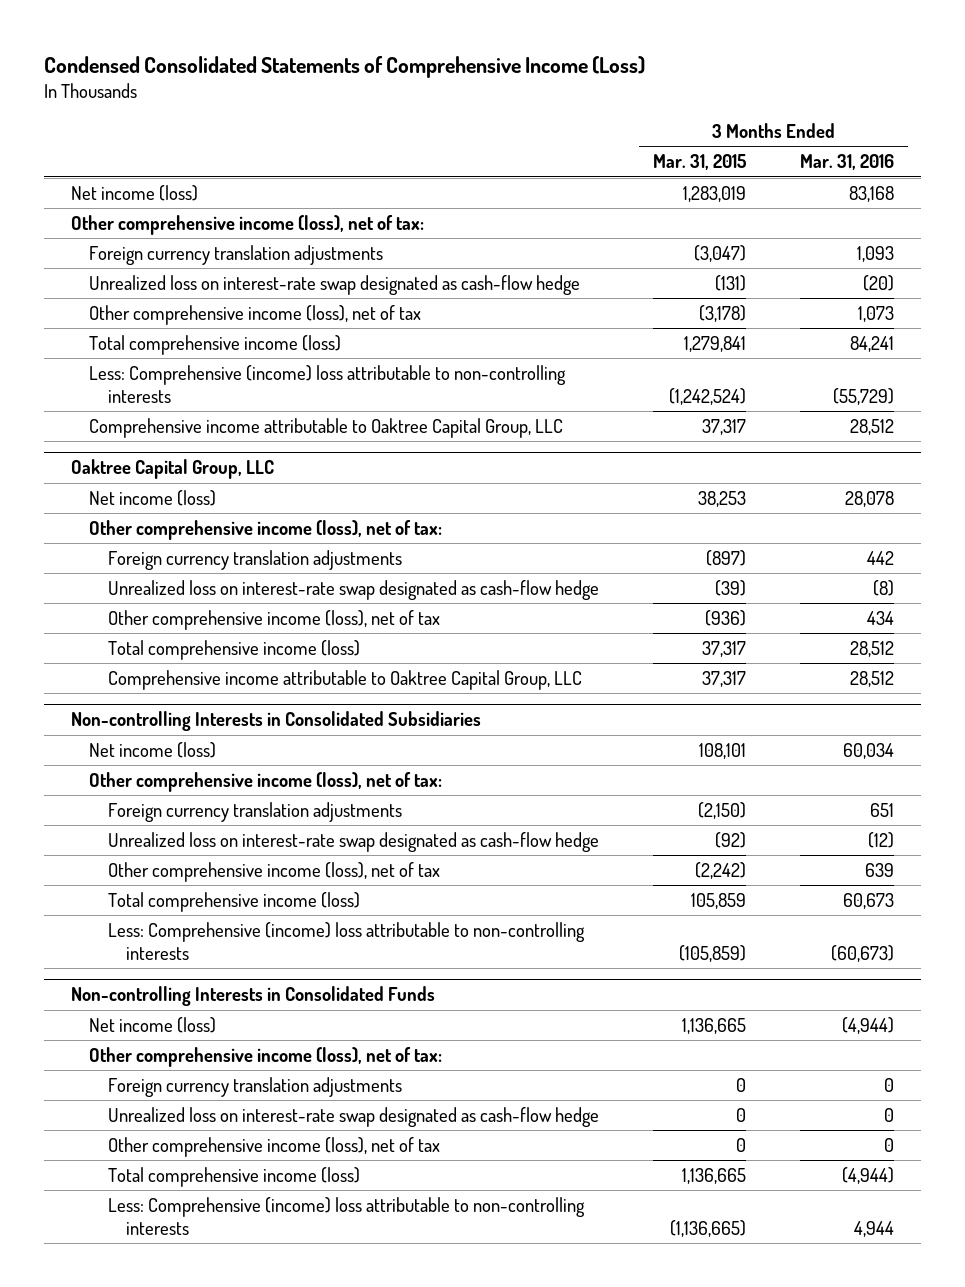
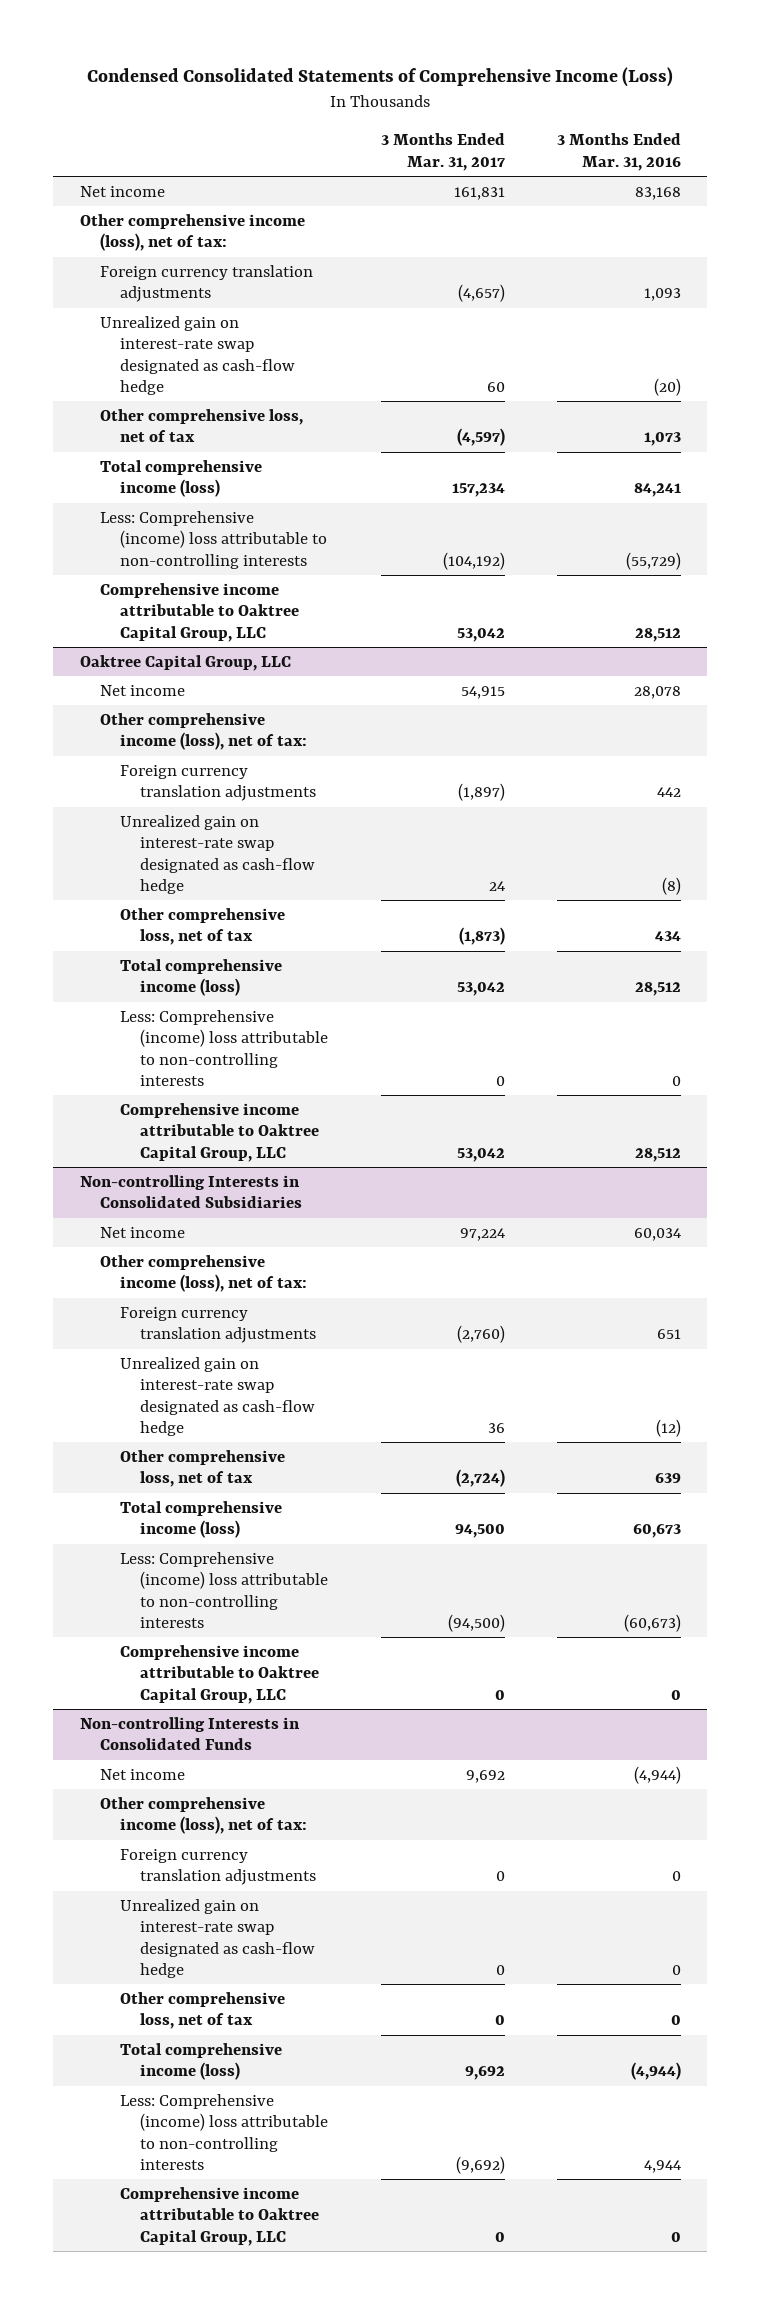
[652,154,746,171] Mar. 31, 2015 -> none
none -> [380,133,505,171] 3 Months Ended Mar. 31, 2017
[70,184,198,201] Net income (loss) -> [79,185,165,197] Net income
[89,274,581,295] Unrealized loss on interest-rate swap designated as cash-flow hedge -> [99,315,296,395] Unrealized gain on interest-rate swap designated as cash-flow hedge
[89,304,422,325] Other comprehensive income (loss), net of tax -> [99,408,303,443] Other comprehensive loss, net of tax
[89,489,217,506] Net income (loss) -> [99,684,185,696] Net income
[107,579,599,600] Unrealized loss on interest-rate swap designated as cash-flow hedge -> [120,814,316,894] Unrealized gain on interest-rate swap designated as cash-flow hedge
[107,609,440,630] Other comprehensive income (loss), net of tax -> [120,907,286,946] Other comprehensive loss, net of tax
none -> [120,1009,329,1086] Less: Comprehensive (income) loss attributable to non-controlling interests
[89,741,217,758] Net income (loss) -> [99,1226,185,1238] Net income
[107,831,599,852] Unrealized loss on interest-rate swap designated as cash-flow hedge -> [120,1356,316,1436] Unrealized gain on interest-rate swap designated as cash-flow hedge
[107,861,440,882] Other comprehensive income (loss), net of tax -> [120,1449,286,1488] Other comprehensive loss, net of tax
none -> [120,1644,320,1704] Comprehensive income attributable to Oaktree Capital Group, LLC
[89,1016,217,1033] Net income (loss) -> [99,1768,185,1780] Net income
[107,1106,599,1127] Unrealized loss on interest-rate swap designated as cash-flow hedge -> [120,1898,316,1978] Unrealized gain on interest-rate swap designated as cash-flow hedge
[107,1136,440,1157] Other comprehensive income (loss), net of tax -> [120,1991,286,2030] Other comprehensive loss, net of tax
none -> [120,2186,320,2246] Comprehensive income attributable to Oaktree Capital Group, LLC

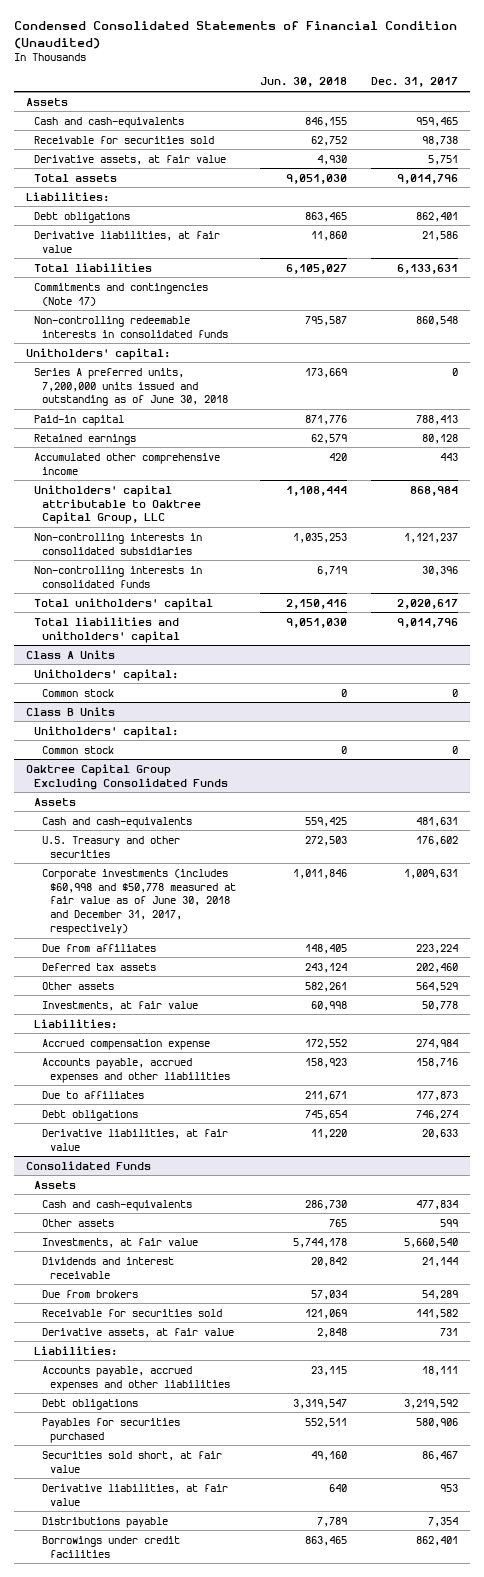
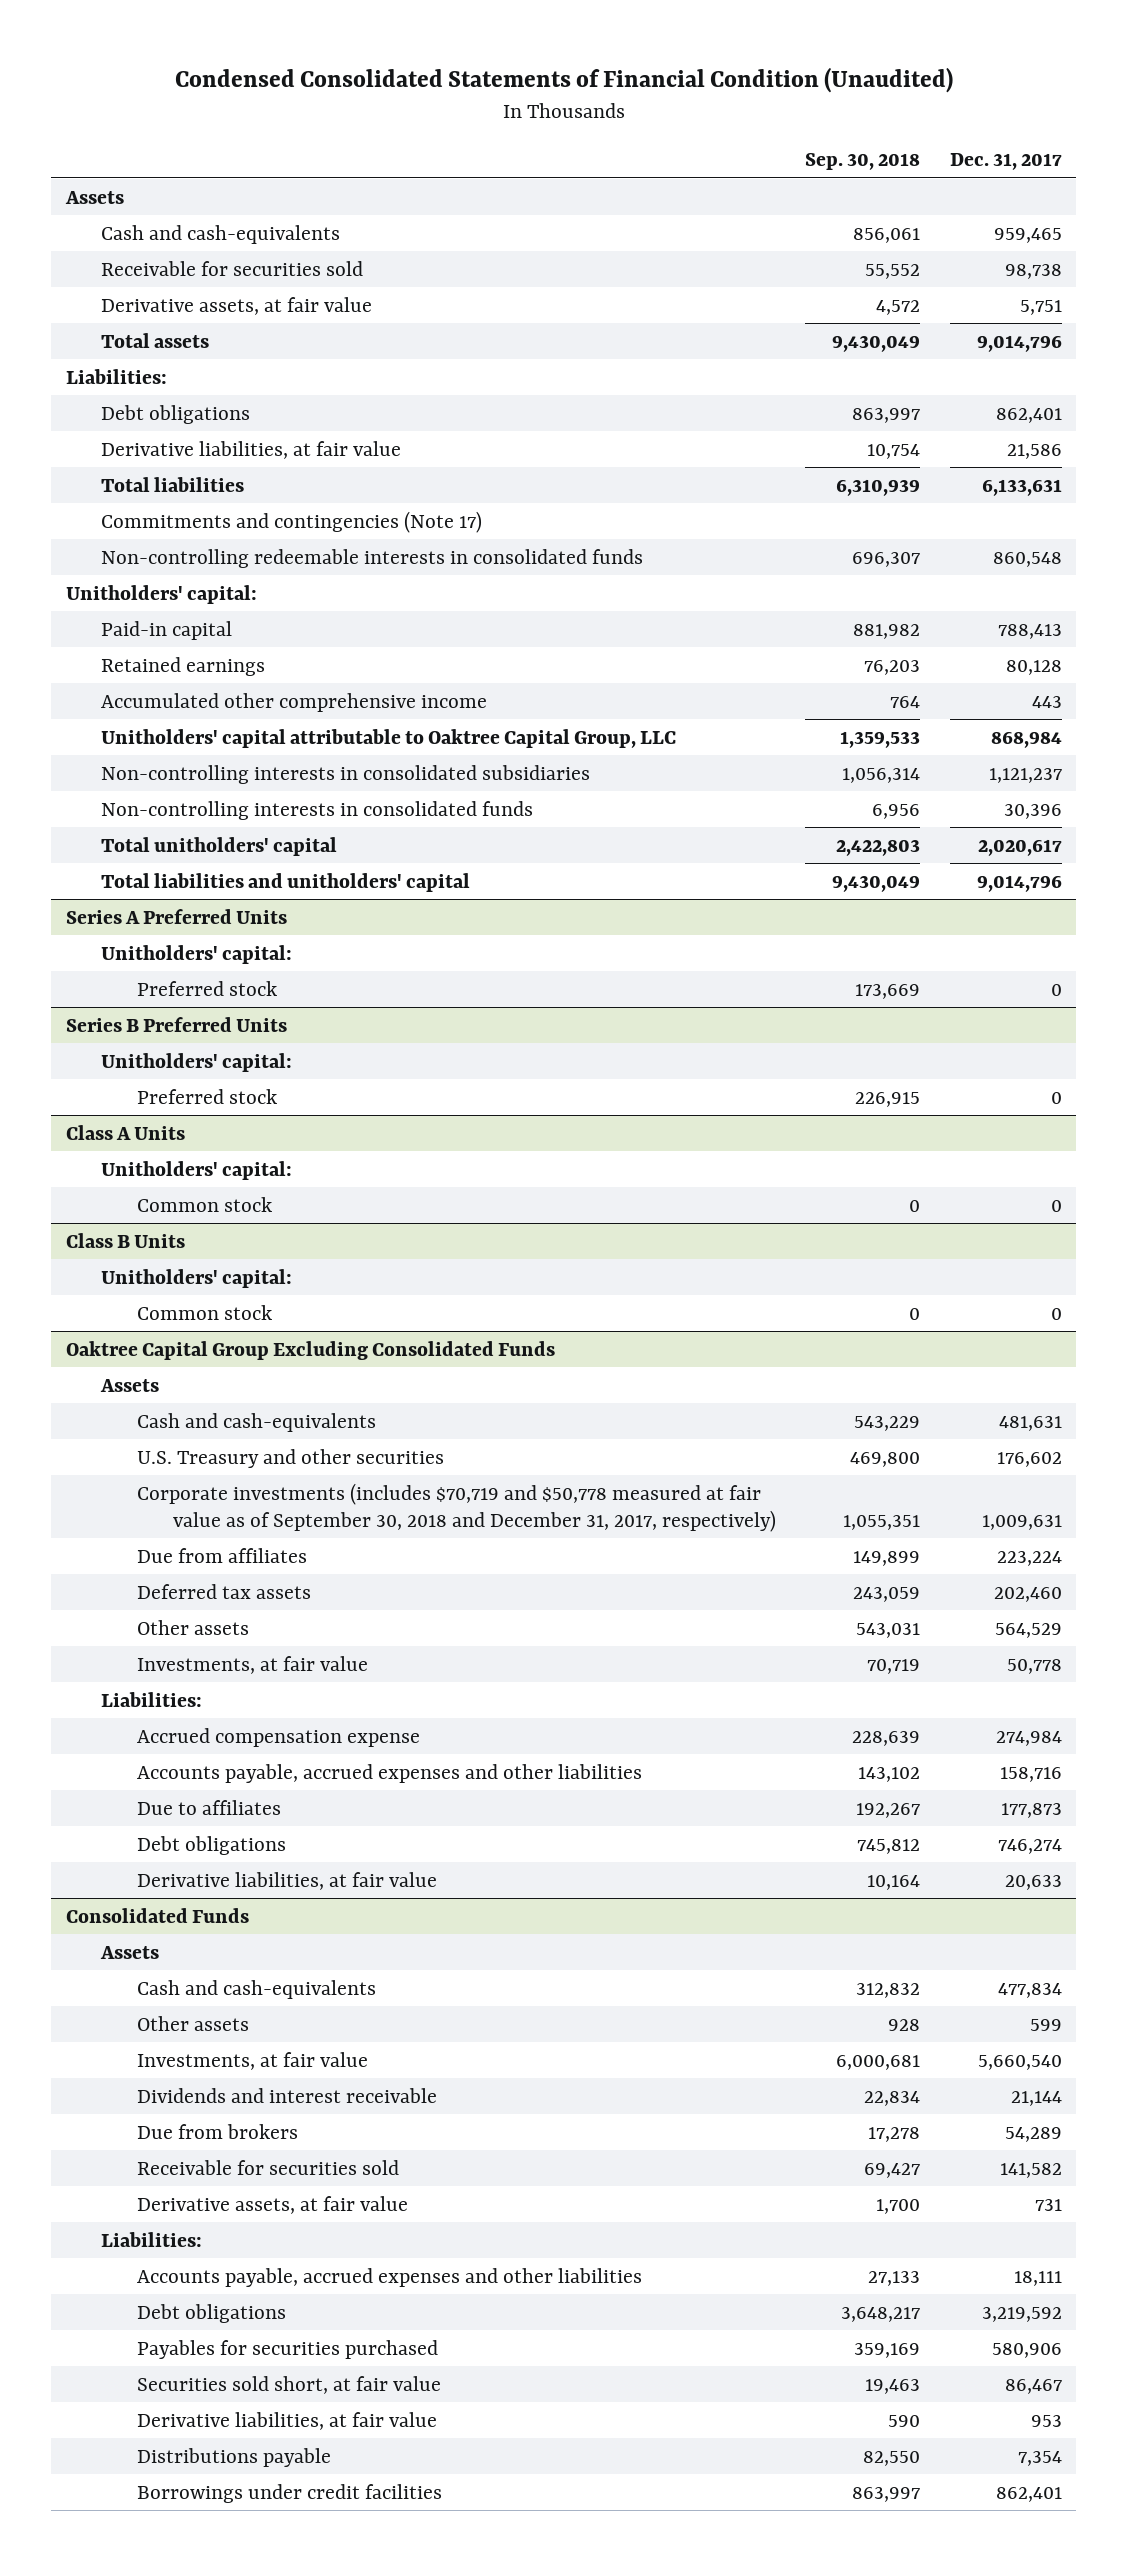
[260,77,348,88] Jun. 30, 2018 -> none
none -> [805,153,921,171] Sep. 30, 2018
[33,367,228,407] Series A preferred units, 7,200,000 units issued and outstanding as of June 30, 2018 -> none
none -> [65,908,287,924] Series A Preferred Units
none -> [101,944,293,964] Unitholders' capital:
none -> [137,980,278,996] Preferred stock
none -> [65,1016,287,1032] Series B Preferred Units
none -> [101,1052,293,1072] Unitholders' capital:
none -> [137,1088,278,1104] Preferred stock
[41,868,236,936] Corporate investments (includes $60,998 and $50,778 measured at fair value as of June 30, 2018 and December 31, 2017, respectively) -> [137,1482,776,1532] Corporate investments (includes $70,719 and $50,778 measured at fair value as of September 30, 2018 and December 31, 2017, respectively)

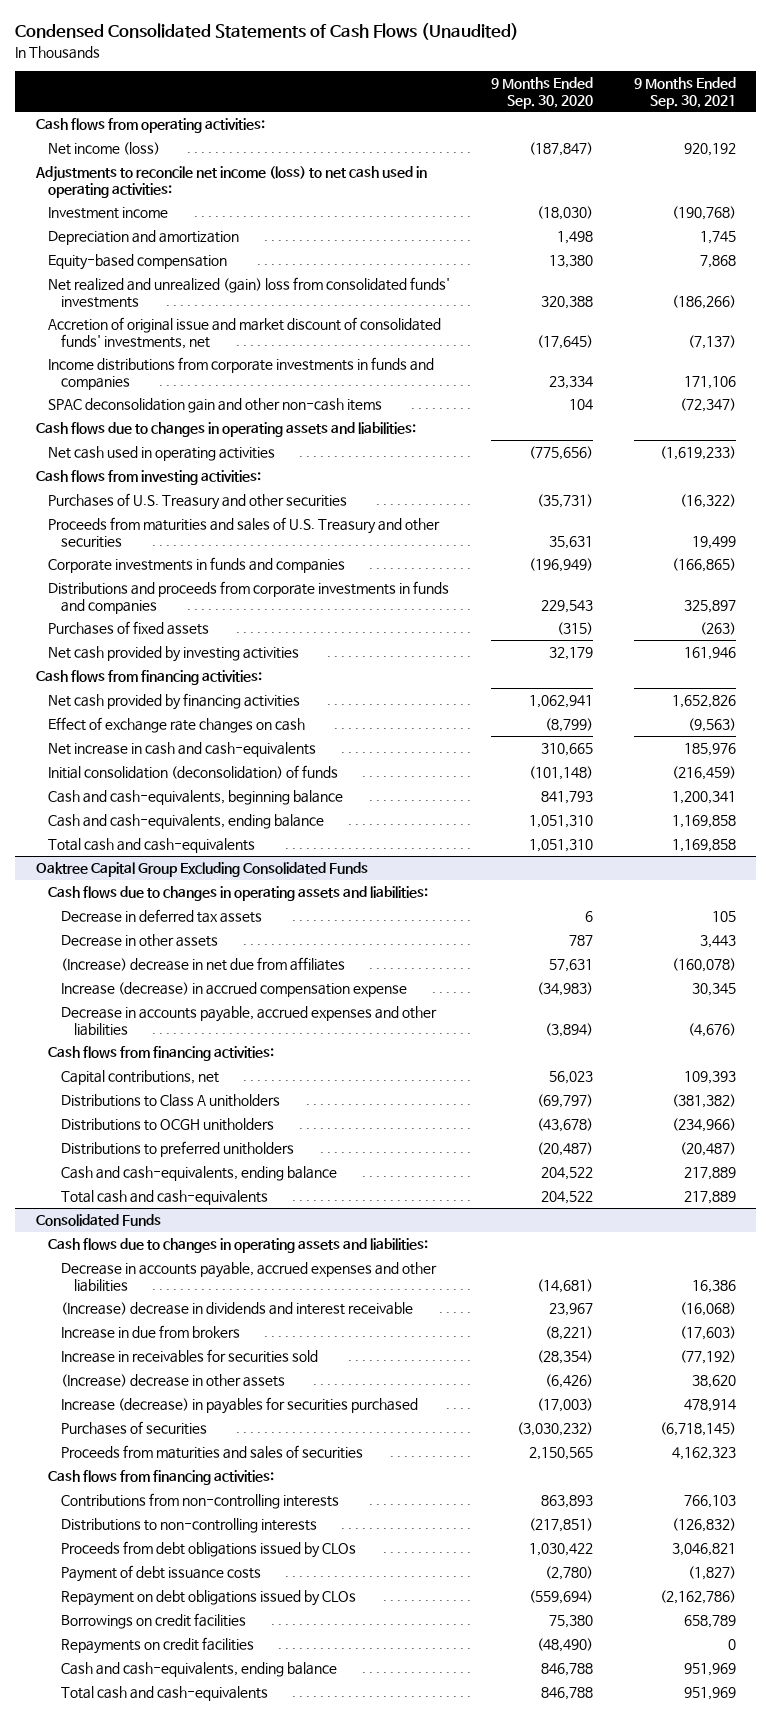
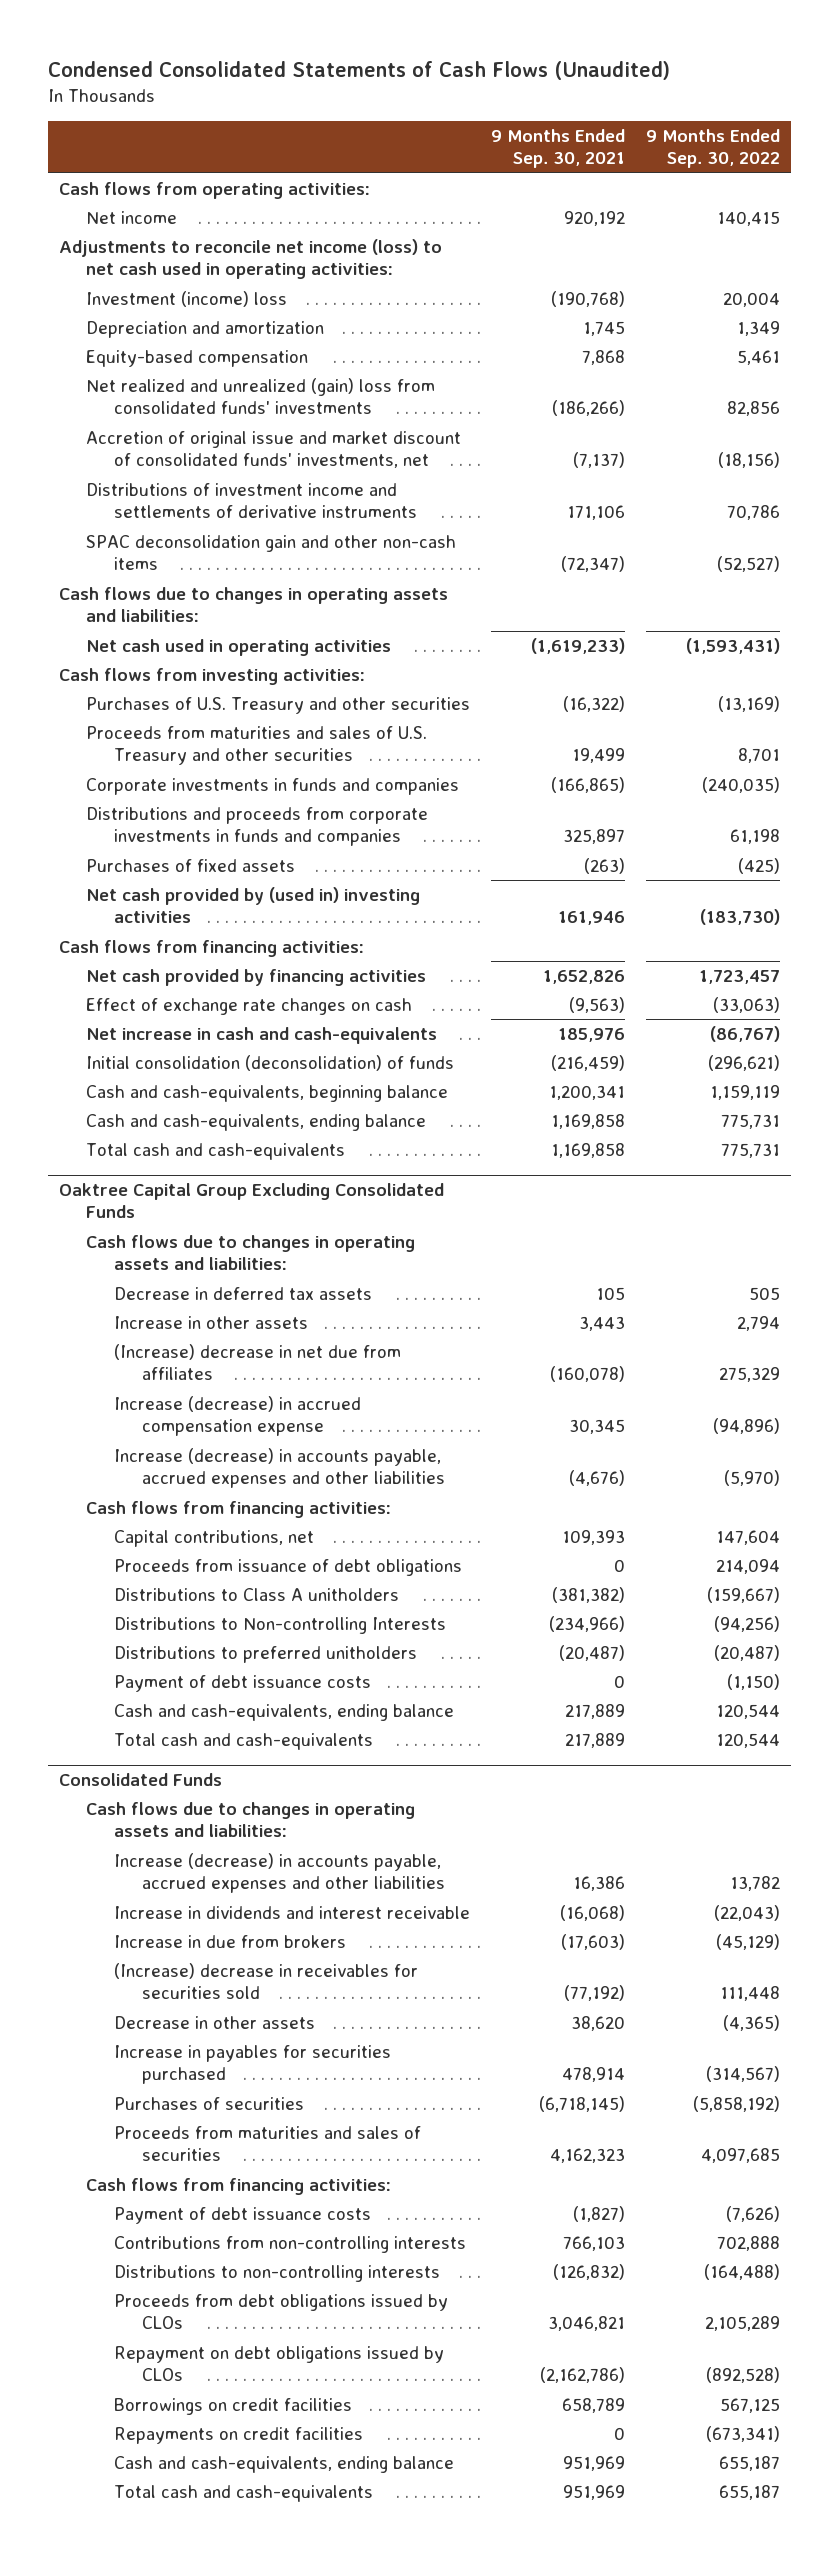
[491,76,594,109] 9 Months Ended Sep. 30, 2020 -> none
none -> [646,129,781,169] 9 Months Ended Sep. 30, 2022
[48,141,161,155] Net income (loss) -> [86,210,178,224] Net income
[48,206,169,219] Investment income -> [86,290,288,307] Investment (income) loss
[48,356,435,390] Income distributions from corporate investments in funds and companies -> [86,482,418,519] Distributions of investment income and settlements of derivative instruments
[48,645,300,662] Net cash provided by investing activities -> [86,886,421,924] Net cash provided by (used in) investing activities
[61,933,219,947] Decrease in other assets -> [114,1315,309,1329] Increase in other assets
[61,1005,438,1036] Decrease in accounts payable, accrued expenses and other liabilities -> [114,1447,445,1489] Increase (decrease) in accounts payable, accrued expenses and other liabilities
none -> [114,1558,463,1576] Proceeds from issuance of debt obligations
[61,1117,275,1131] Distributions to OCGH unitholders -> [114,1616,447,1634] Distributions to Non-controlling Interests
none -> [114,1674,372,1692] Payment of debt issuance costs
[61,1261,438,1292] Decrease in accounts payable, accrued expenses and other liabilities -> [114,1852,445,1894] Increase (decrease) in accounts payable, accrued expenses and other liabilities
[61,1301,414,1315] (Increase) decrease in dividends and interest receivable -> [114,1905,471,1919] Increase in dividends and interest receivable
[61,1348,319,1363] Increase in receivables for securities sold -> [114,1962,419,2000] (Increase) decrease in receivables for securities sold
[61,1373,286,1387] (Increase) decrease in other assets -> [114,2015,316,2029] Decrease in other assets
[61,1396,419,1414] Increase (decrease) in payables for securities purchased -> [114,2044,392,2085] Increase in payables for securities purchased
[61,1564,262,1582] Payment of debt issuance costs -> [114,2206,372,2224] Payment of debt issuance costs

